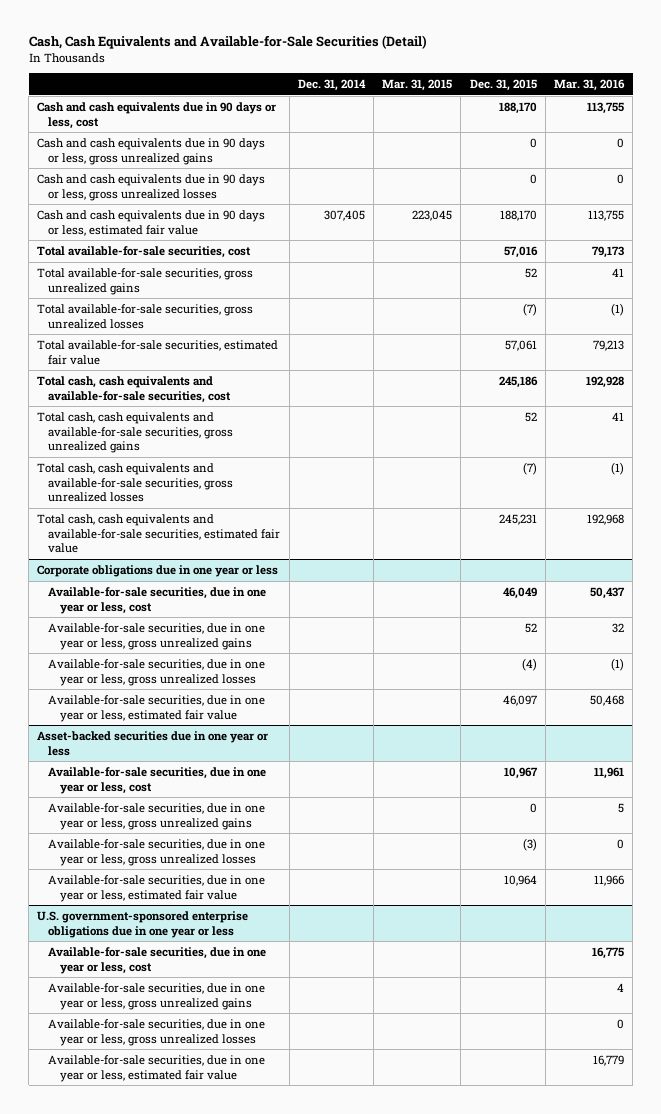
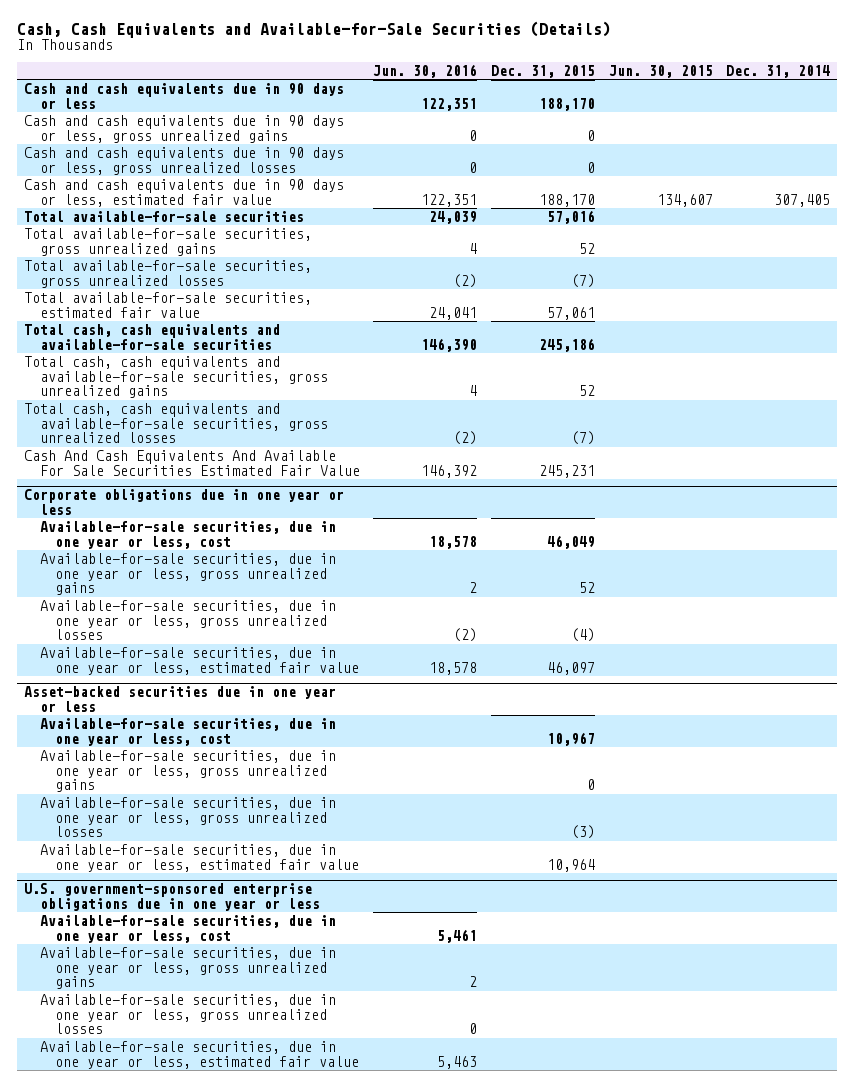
[28,35,427,50] Cash, Cash Equivalents and Available-for-Sale Securities (Detail) -> [16,20,611,38] Cash, Cash Equivalents and Available-for-Sale Securities (Details)
[382,78,453,91] Mar. 31, 2015 -> none
[553,78,625,91] Mar. 31, 2016 -> none
none -> [373,63,478,78] Jun. 30, 2016
none -> [608,64,713,78] Jun. 30, 2015
[37,101,277,129] Cash and cash equivalents due in 90 days or less, cost -> [23,82,344,109] Cash and cash equivalents due in 90 days or less
[37,245,252,258] Total available-for-sale securities, cost -> [23,210,304,222] Total available-for-sale securities
[37,375,232,403] Total cash, cash equivalents and available-for-sale securities, cost -> [23,323,280,350] Total cash, cash equivalents and available-for-sale securities
[37,513,281,554] Total cash, cash equivalents and available-for-sale securities, estimated fair value -> [23,449,360,476] Cash And Cash Equivalents And Available For Sale Securities Estimated Fair Value

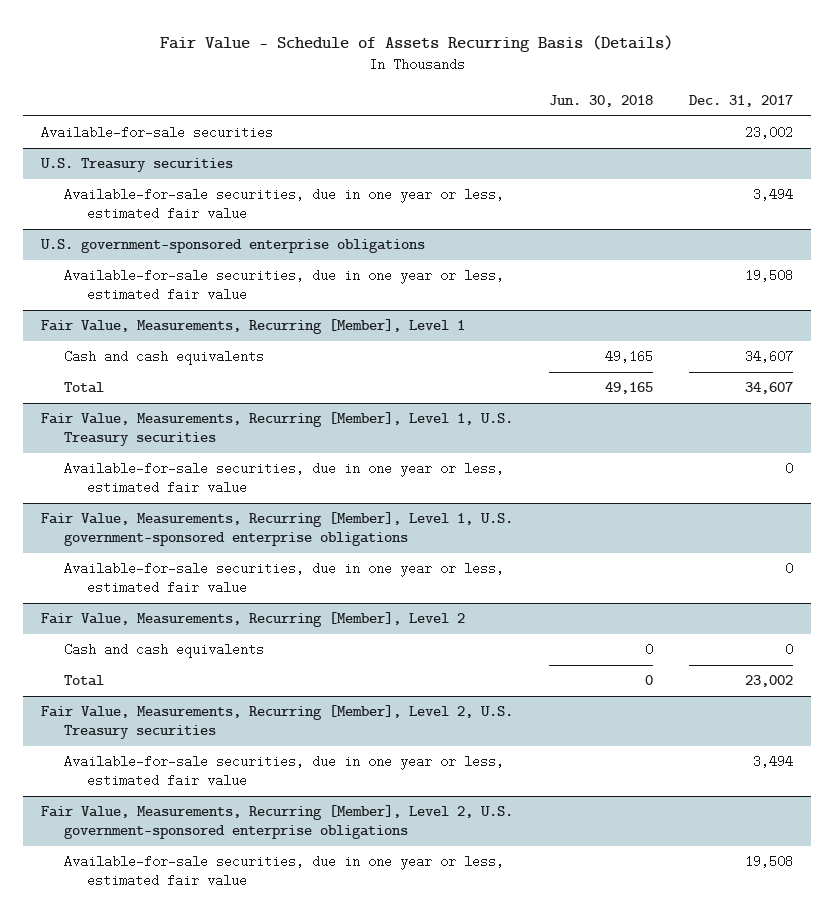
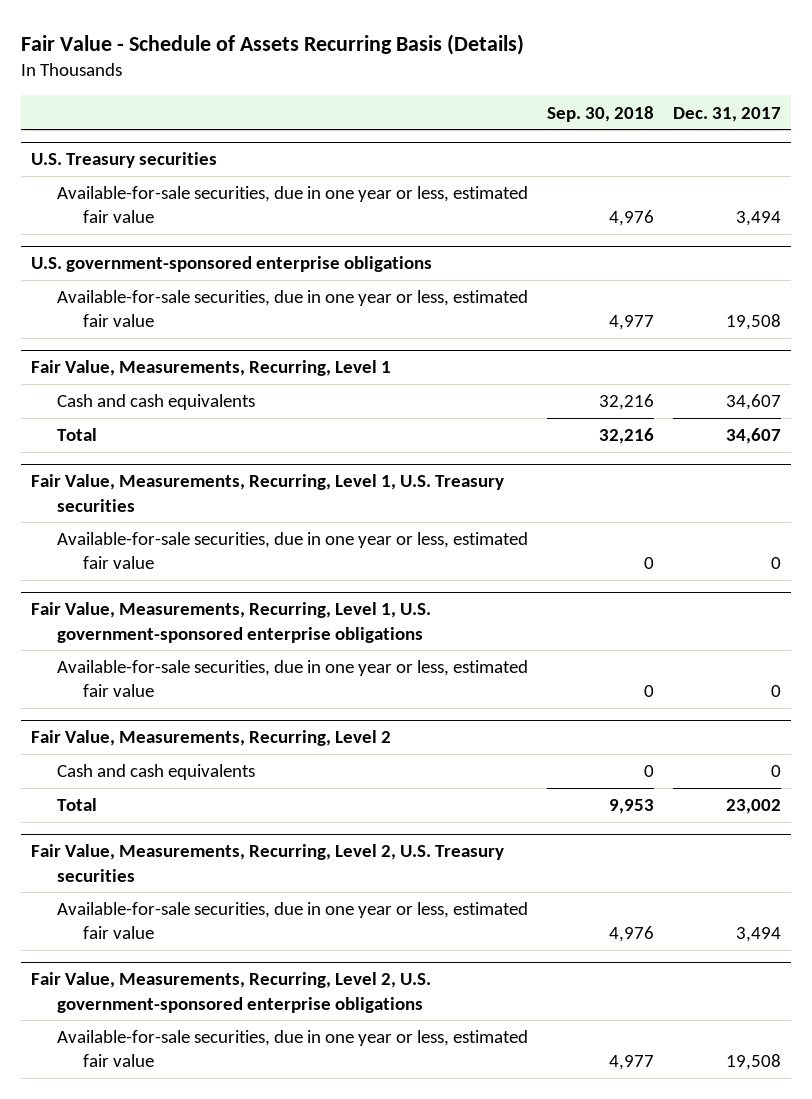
[548,95,653,108] Jun. 30, 2018 -> none
none -> [546,105,654,122] Sep. 30, 2018
[41,126,274,140] Available-for-sale securities -> none
[41,319,466,335] Fair Value, Measurements, Recurring [Member], Level 1 -> [30,360,391,377] Fair Value, Measurements, Recurring, Level 1
[41,412,514,447] Fair Value, Measurements, Recurring [Member], Level 1, U.S. Treasury securities -> [30,474,504,512] Fair Value, Measurements, Recurring, Level 1, U.S. Treasury securities
[41,512,514,547] Fair Value, Measurements, Recurring [Member], Level 1, U.S. government-sponsored enterprise obligations -> [30,602,431,643] Fair Value, Measurements, Recurring, Level 1, U.S. government-sponsored enterprise obligations
[41,612,466,628] Fair Value, Measurements, Recurring [Member], Level 2 -> [30,730,391,747] Fair Value, Measurements, Recurring, Level 2
[41,705,514,740] Fair Value, Measurements, Recurring [Member], Level 2, U.S. Treasury securities -> [30,844,504,882] Fair Value, Measurements, Recurring, Level 2, U.S. Treasury securities
[41,805,514,840] Fair Value, Measurements, Recurring [Member], Level 2, U.S. government-sponsored enterprise obligations -> [30,972,431,1013] Fair Value, Measurements, Recurring, Level 2, U.S. government-sponsored enterprise obligations

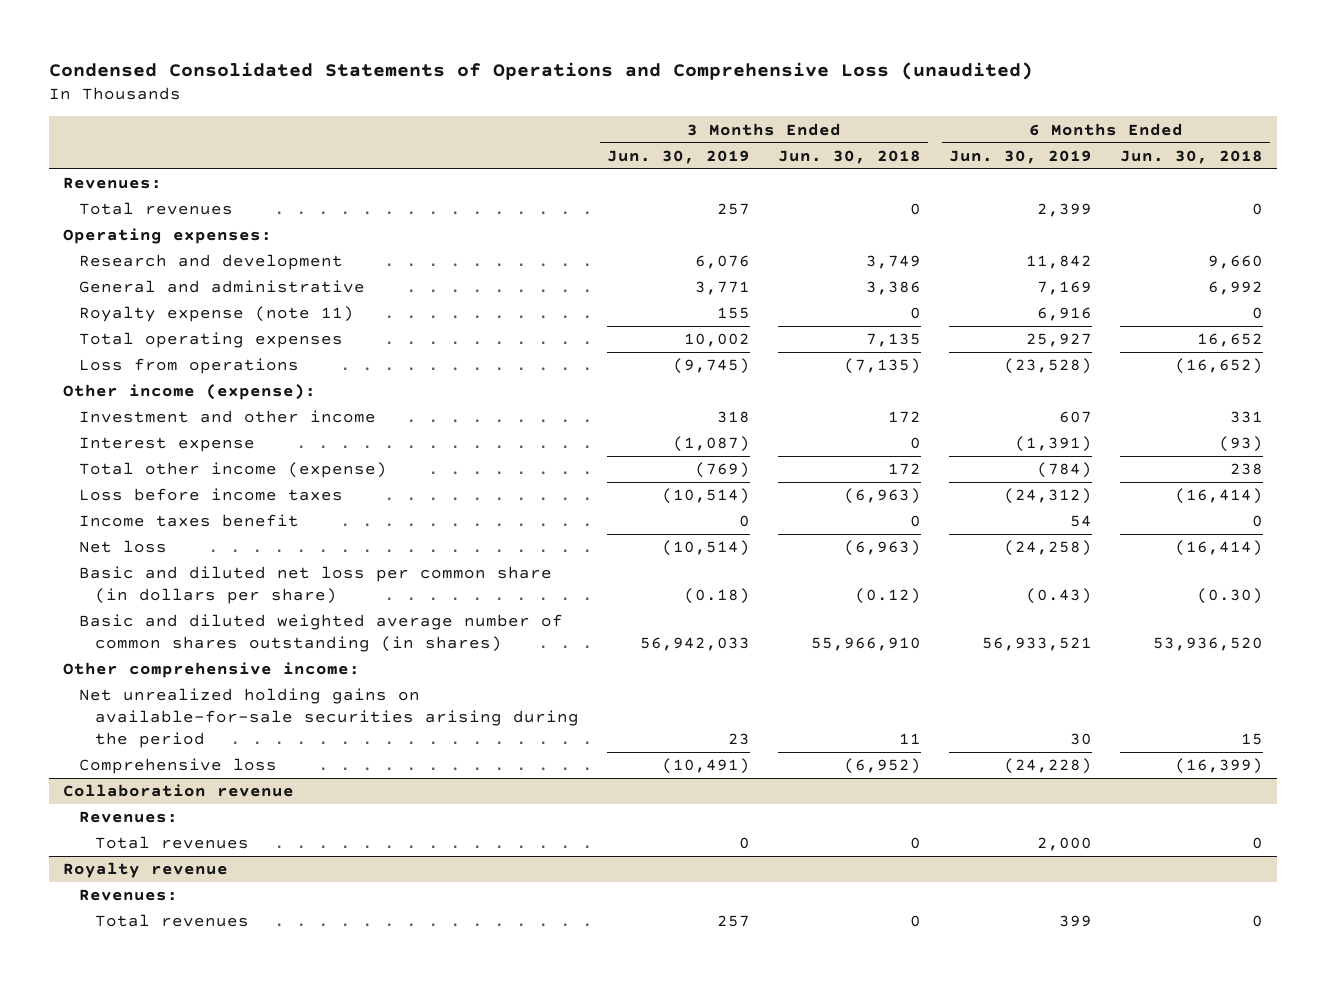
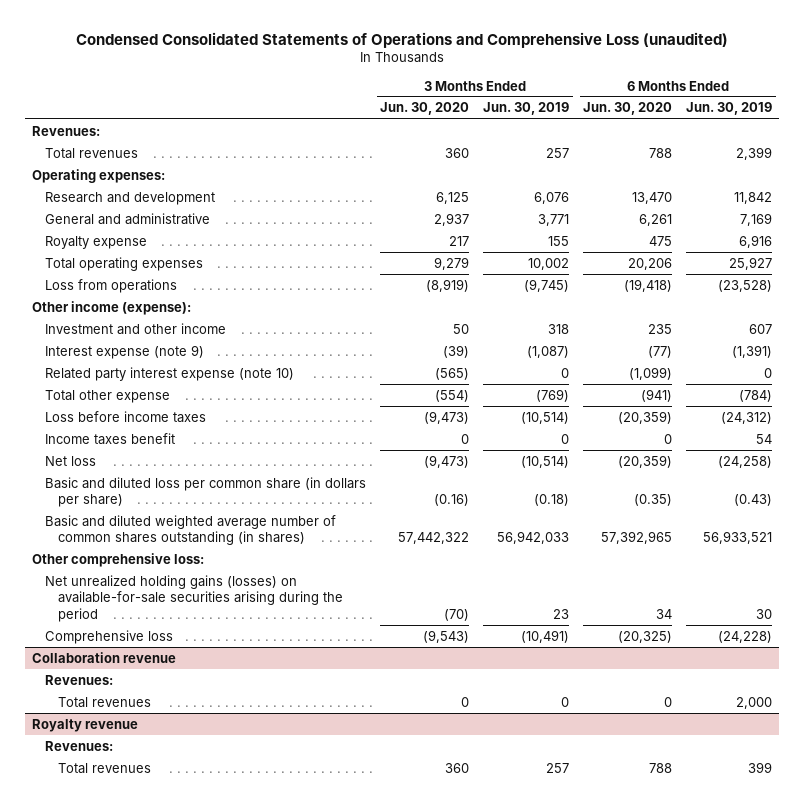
[777,149,921,164] Jun. 30, 2018 -> none
[1119,149,1263,164] Jun. 30, 2018 -> none
none -> [380,102,470,116] Jun. 30, 2020
none -> [583,102,673,116] Jun. 30, 2020
[78,306,354,323] Royalty expense (note 11) -> [45,235,148,249] Royalty expense
[78,437,255,453] Interest expense -> [45,344,205,359] Interest expense (note 9)
none -> [45,366,295,381] Related party interest expense (note 10)
[78,462,387,479] Total other income (expense) -> [45,389,171,403] Total other expense
[78,566,552,605] Basic and diluted net loss per common share (in dollars per share) -> [45,476,367,508] Basic and diluted loss per common share (in dollars per share)
[62,662,360,679] Other comprehensive income: -> [32,552,205,567] Other comprehensive loss:
[78,688,580,748] Net unrealized holding gains on available-for-sale securities arising during the period -> [45,574,344,622] Net unrealized holding gains (losses) on available-for-sale securities arising during the period

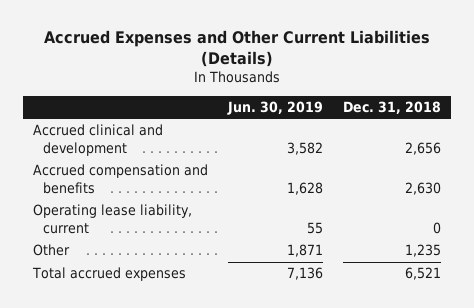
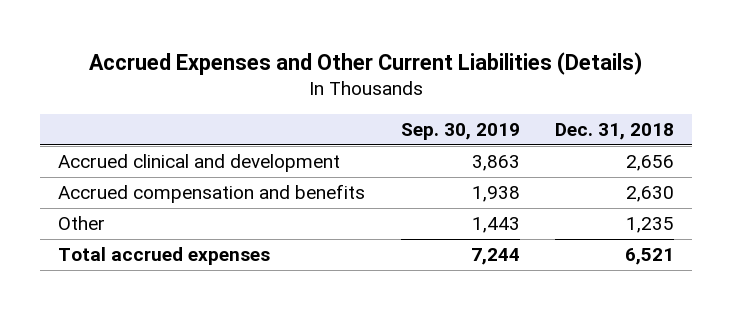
[226,100,323,115] Jun. 30, 2019 -> none
none -> [400,122,520,140] Sep. 30, 2019
[32,204,192,234] Operating lease liability, current -> none

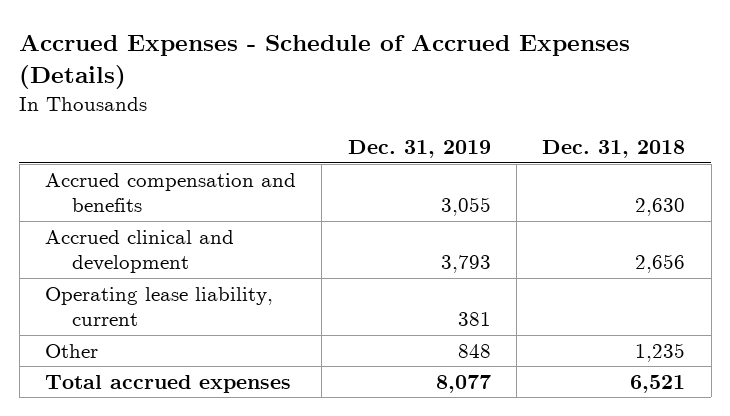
[89,51,643,75] Accrued Expenses and Other Current Liabilities (Details) -> [19,34,631,90] Accrued Expenses - Schedule of Accrued Expenses (Details)
[400,122,520,140] Sep. 30, 2019 -> none
none -> [347,140,491,159] Dec. 31, 2019
[58,154,341,173] Accrued clinical and development -> [44,229,234,274] Accrued clinical and development
none -> [44,286,273,327] Operating lease liability, current

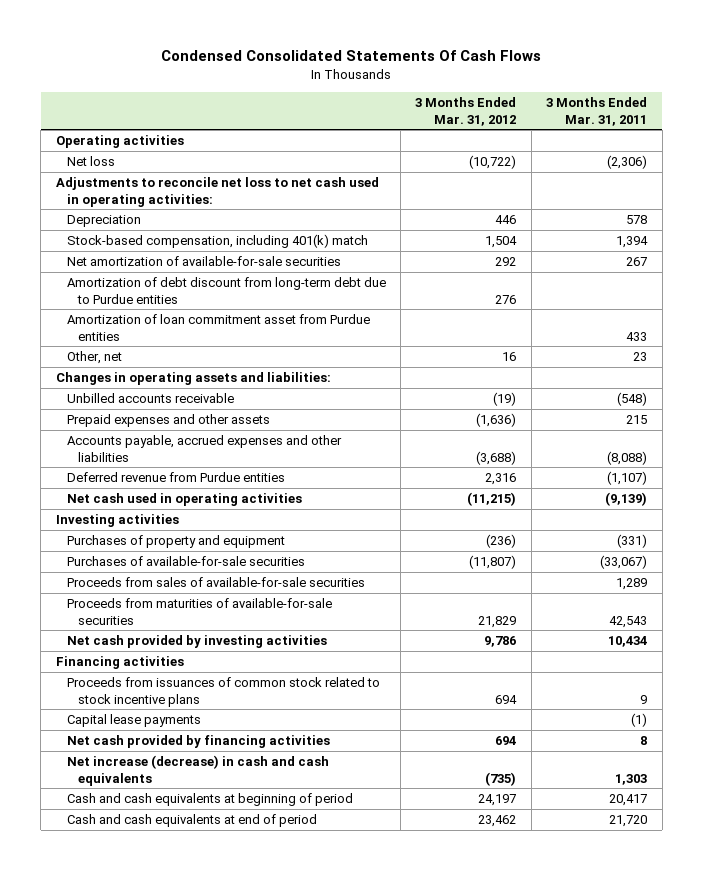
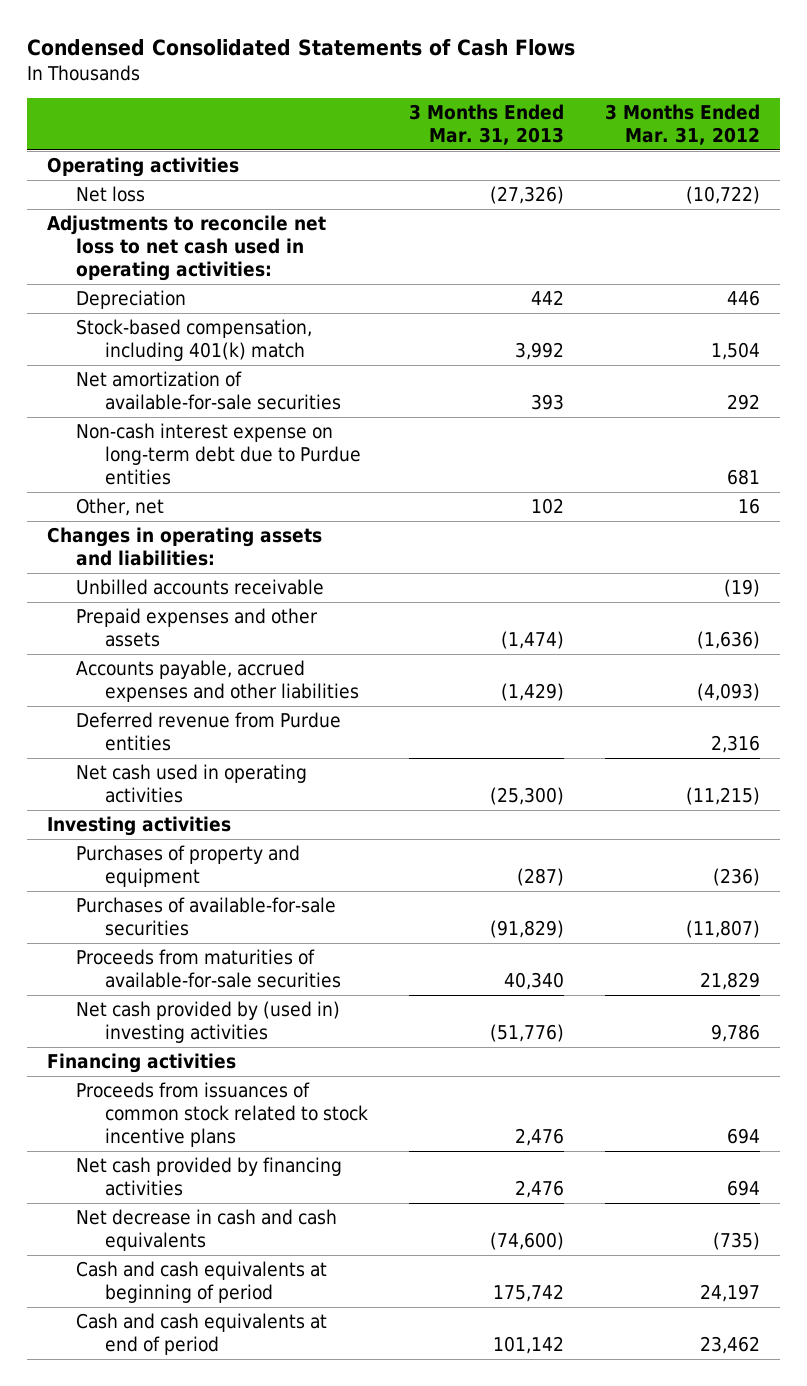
[161,50,542,62] Condensed Consolidated Statements Of Cash Flows -> [26,39,575,57] Condensed Consolidated Statements of Cash Flows
[546,96,648,126] 3 Months Ended Mar. 31, 2011 -> none
none -> [408,104,564,146] 3 Months Ended Mar. 31, 2013
[66,276,386,304] Amortization of debt discount from long-term debt due to Purdue entities -> none
[66,313,370,341] Amortization of loan commitment asset from Purdue entities -> none
none -> [76,423,361,485] Non-cash interest expense on long-term debt due to Purdue entities
[476,450,517,465] (3,688) -> [696,682,760,701] (4,093)
[66,576,365,587] Proceeds from sales of available-for-sale securities -> none
[66,634,327,648] Net cash provided by investing activities -> [76,1001,341,1043] Net cash provided by (used in) investing activities
[66,713,201,727] Capital lease payments -> none
[66,754,329,786] Net increase (decrease) in cash and cash equivalents -> [76,1209,338,1251] Net decrease in cash and cash equivalents

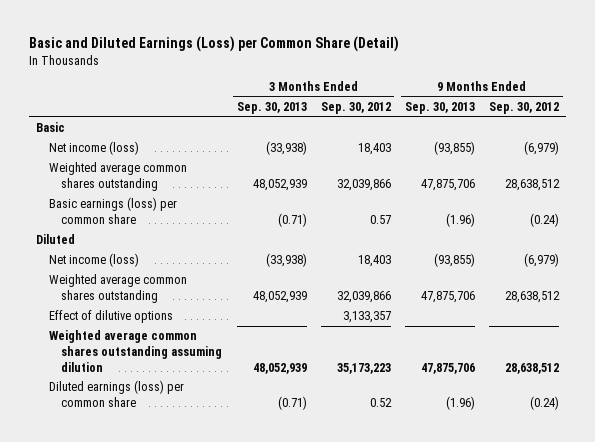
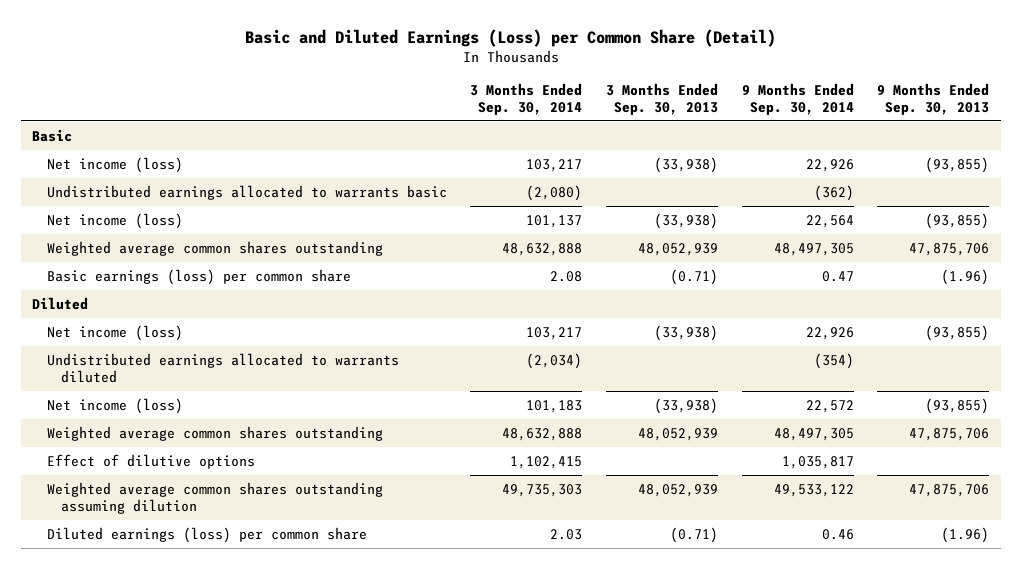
[320,102,391,115] Sep. 30, 2012 -> none
[489,102,560,115] Sep. 30, 2012 -> none
none -> [470,82,583,116] 3 Months Ended Sep. 30, 2014
none -> [741,82,854,116] 9 Months Ended Sep. 30, 2014
none -> [46,184,447,200] Undistributed earnings allocated to warrants basic
none -> [46,212,183,229] Net income (loss)
none -> [46,352,399,384] Undistributed earnings allocated to warrants diluted
none -> [46,397,183,414] Net income (loss)

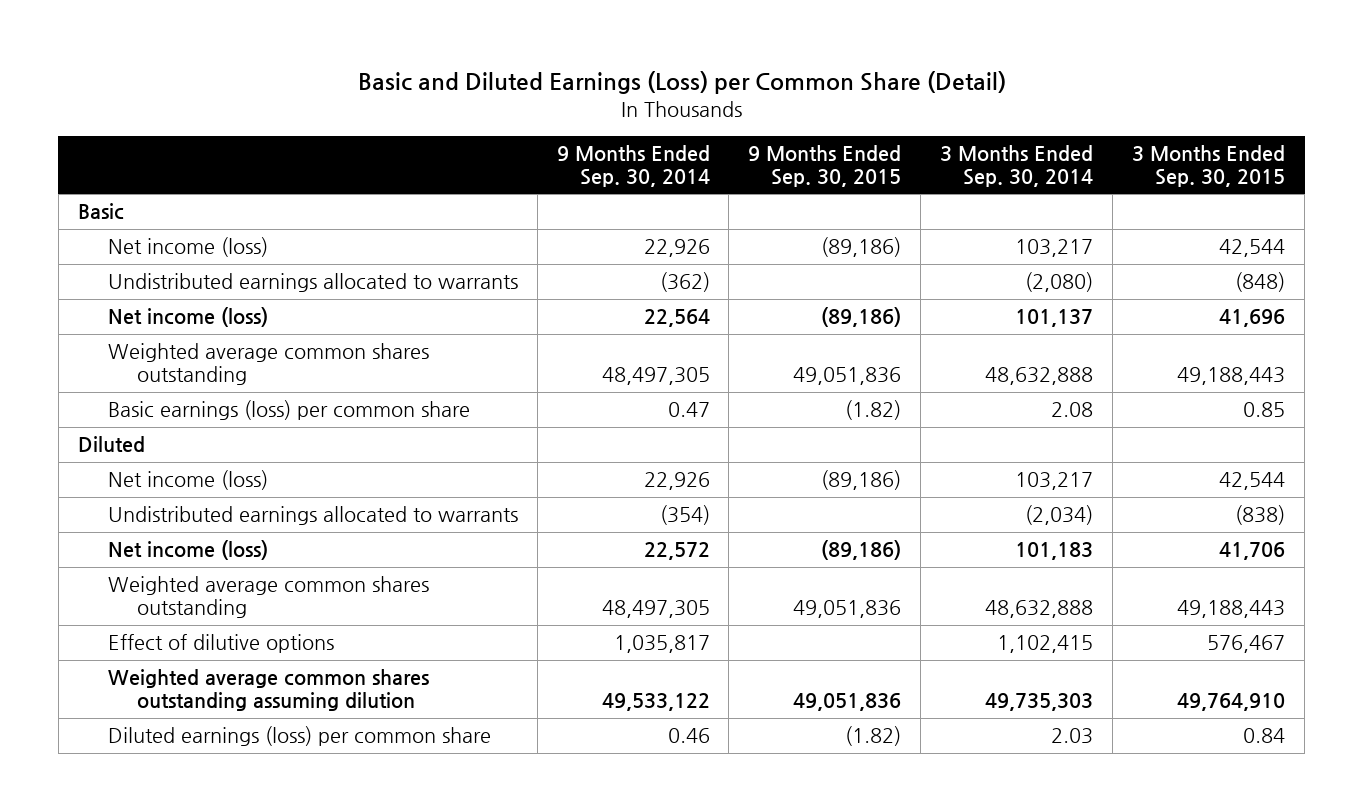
[606,82,719,116] 3 Months Ended Sep. 30, 2013 -> none
[877,82,990,116] 9 Months Ended Sep. 30, 2013 -> none
none -> [748,144,902,188] 9 Months Ended Sep. 30, 2015
none -> [1132,144,1286,188] 3 Months Ended Sep. 30, 2015
[46,184,447,200] Undistributed earnings allocated to warrants basic -> [107,273,518,293] Undistributed earnings allocated to warrants
[46,352,399,384] Undistributed earnings allocated to warrants diluted -> [107,506,518,526] Undistributed earnings allocated to warrants

